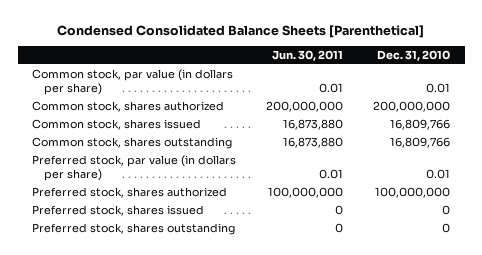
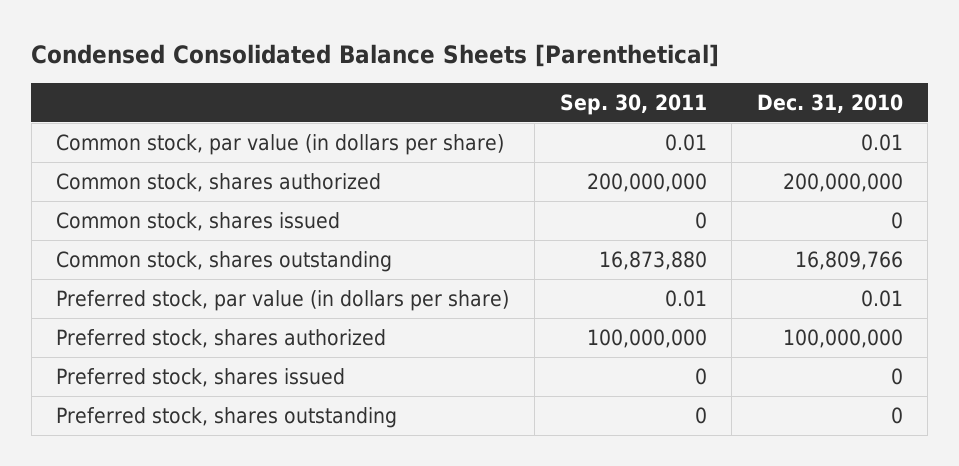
[272,49,344,61] Jun. 30, 2011 -> none
none -> [559,93,707,115] Sep. 30, 2011
[389,119,450,131] 16,809,766 -> [890,211,903,229] 0

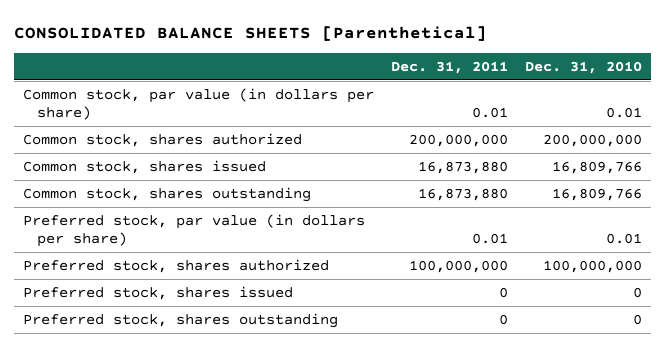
[31,43,720,67] Condensed Consolidated Balance Sheets [Parenthetical] -> [13,25,487,41] CONSOLIDATED BALANCE SHEETS [Parenthetical]
[559,93,707,115] Sep. 30, 2011 -> none
none -> [390,60,508,74] Dec. 31, 2011
[890,211,903,229] 0 -> [551,160,642,174] 16,809,766

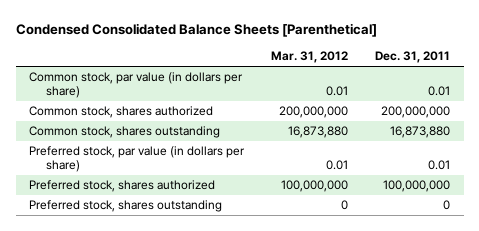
[13,25,487,41] CONSOLIDATED BALANCE SHEETS [Parenthetical] -> [15,23,377,38] Condensed Consolidated Balance Sheets [Parenthetical]
[524,60,642,74] Dec. 31, 2010 -> none
none -> [271,51,349,64] Mar. 31, 2012
[22,159,266,174] Common stock, shares issued -> none
[22,285,293,300] Preferred stock, shares issued -> none

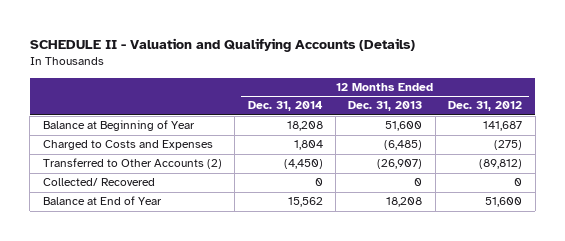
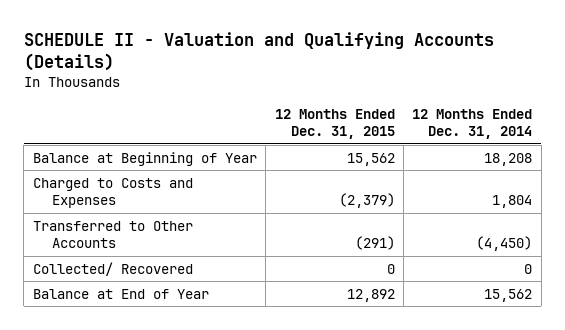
[348,101,423,112] Dec. 31, 2013 -> none
[448,101,523,112] Dec. 31, 2012 -> none
none -> [274,108,395,140] 12 Months Ended Dec. 31, 2015
[42,158,222,170] Transferred to Other Accounts (2) -> [32,220,193,249] Transferred to Other Accounts

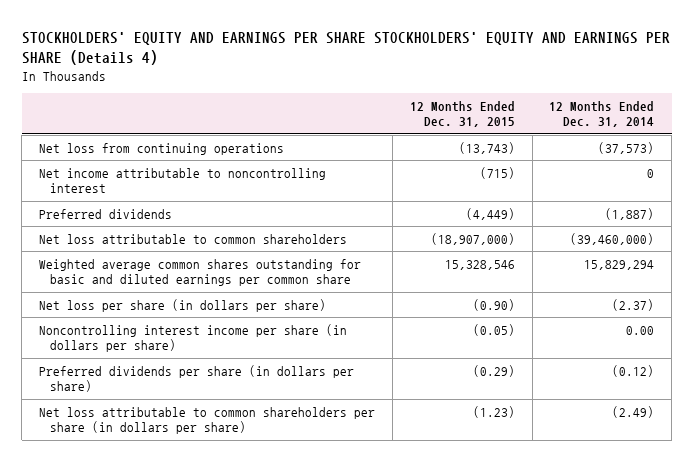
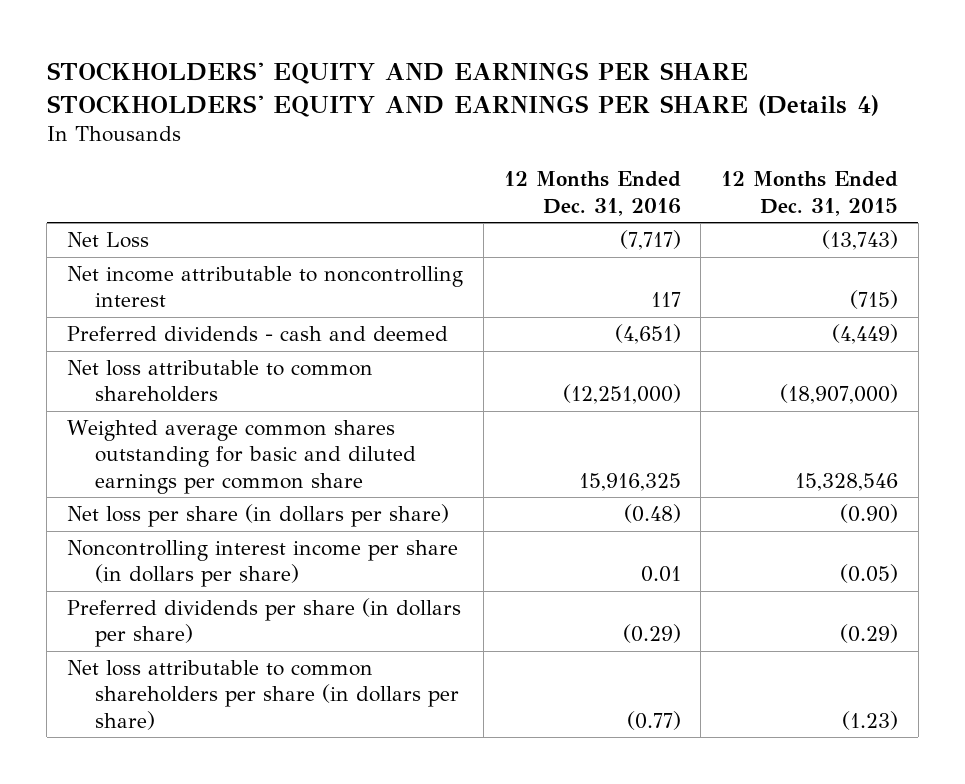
[549,100,655,128] 12 Months Ended Dec. 31, 2014 -> none
none -> [503,171,681,216] 12 Months Ended Dec. 31, 2016
[39,142,285,155] Net loss from continuing operations -> [67,232,150,249] Net Loss
[39,208,173,219] Preferred dividends -> [67,326,449,342] Preferred dividends - cash and deemed

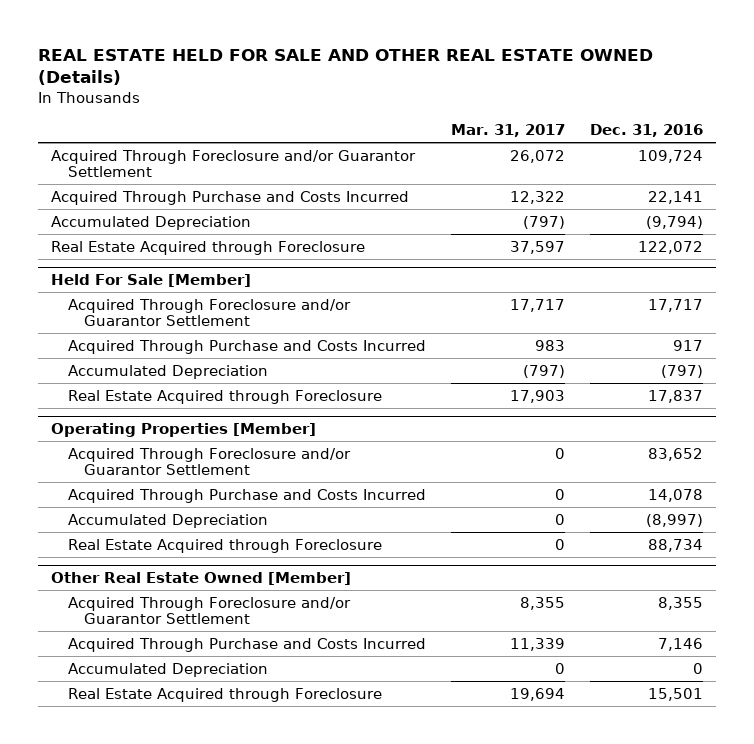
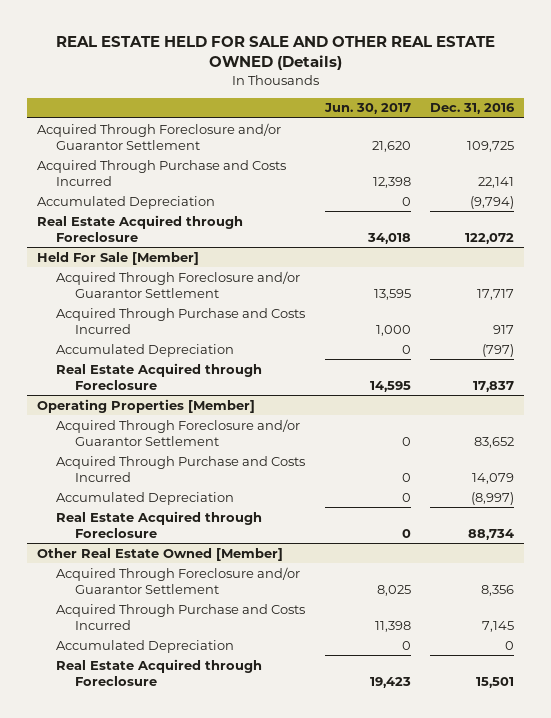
[450,124,565,138] Mar. 31, 2017 -> none
none -> [323,103,411,115] Jun. 30, 2017
[638,149,704,163] 109,724 -> [467,140,515,152] 109,725
[648,488,704,502] 14,078 -> [472,472,515,484] 14,079
[658,596,704,610] 8,355 -> [481,584,515,596] 8,356
[658,637,704,651] 7,146 -> [482,620,515,632] 7,145

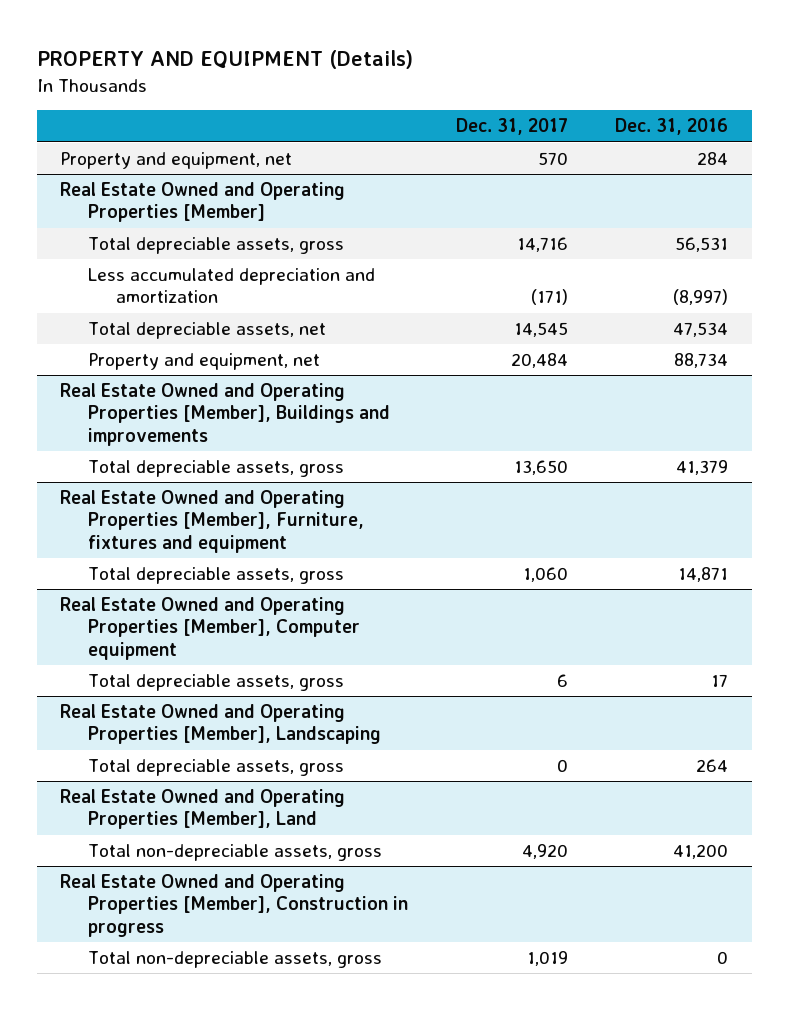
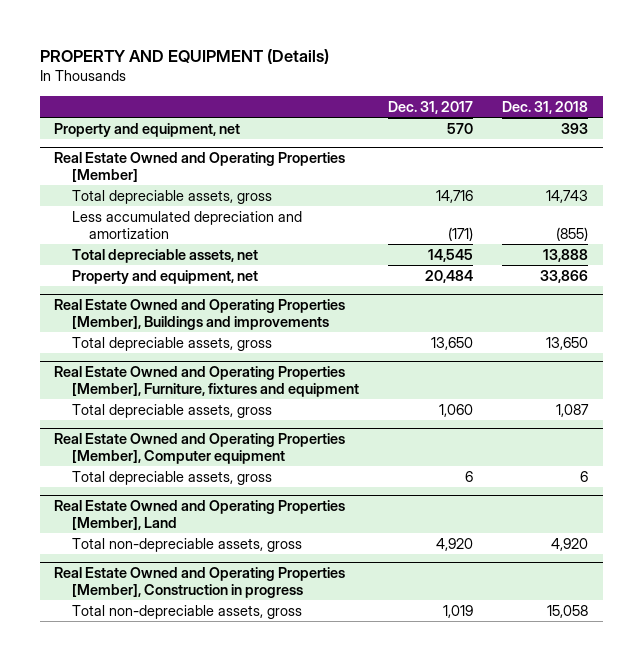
[614,118,728,136] Dec. 31, 2016 -> none
none -> [502,100,589,114] Dec. 31, 2018
[60,704,382,745] Real Estate Owned and Operating Properties [Member], Landscaping -> none
[88,759,345,777] Total depreciable assets, gross -> none

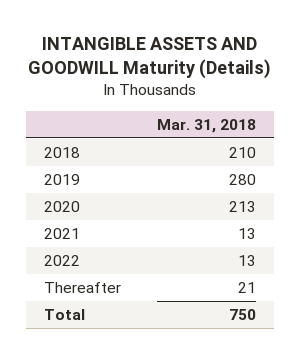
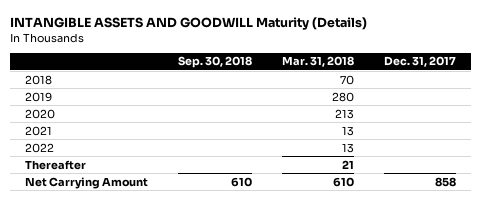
none -> [177,56,252,69] Sep. 30, 2018
none -> [384,56,457,68] Dec. 31, 2017
[229,146,257,158] 210 -> [339,74,354,85] 70
[44,308,86,320] Total -> none
none -> [24,176,148,189] Net Carrying Amount

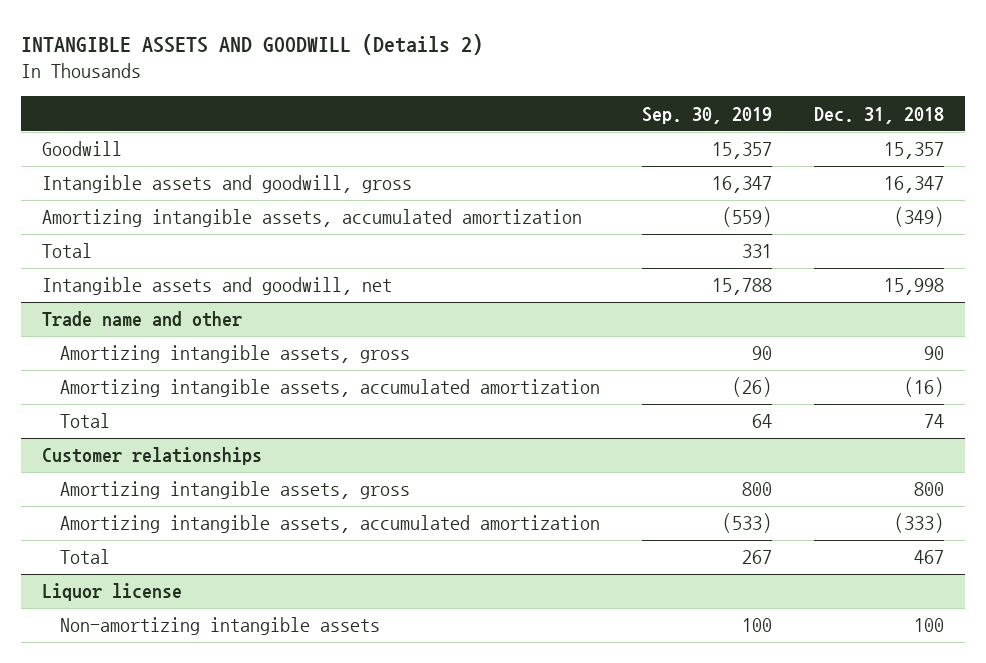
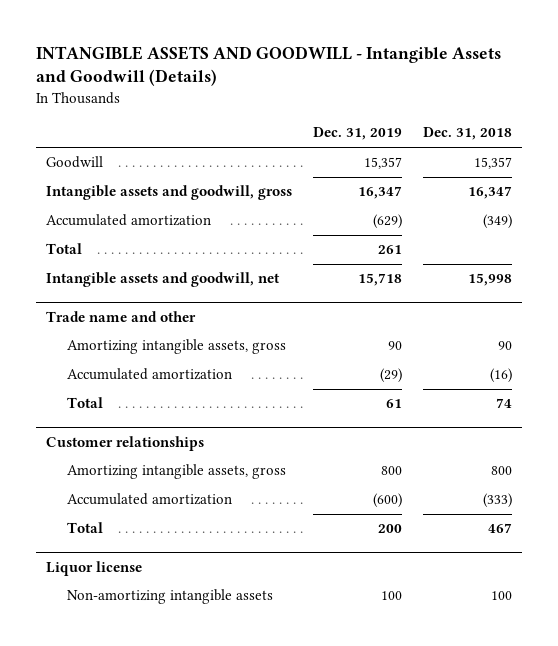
[21,34,484,56] INTANGIBLE ASSETS AND GOODWILL (Details 2) -> [35,46,501,87] INTANGIBLE ASSETS AND GOODWILL - Intangible Assets and Goodwill (Details)
[641,106,772,124] Sep. 30, 2019 -> none
none -> [313,127,403,141] Dec. 31, 2019
[42,209,583,228] Amortizing intangible assets, accumulated amortization -> [46,214,212,227] Accumulated amortization
[59,379,600,398] Amortizing intangible assets, accumulated amortization -> [66,368,232,381] Accumulated amortization
[59,515,600,534] Amortizing intangible assets, accumulated amortization -> [66,493,232,506] Accumulated amortization

